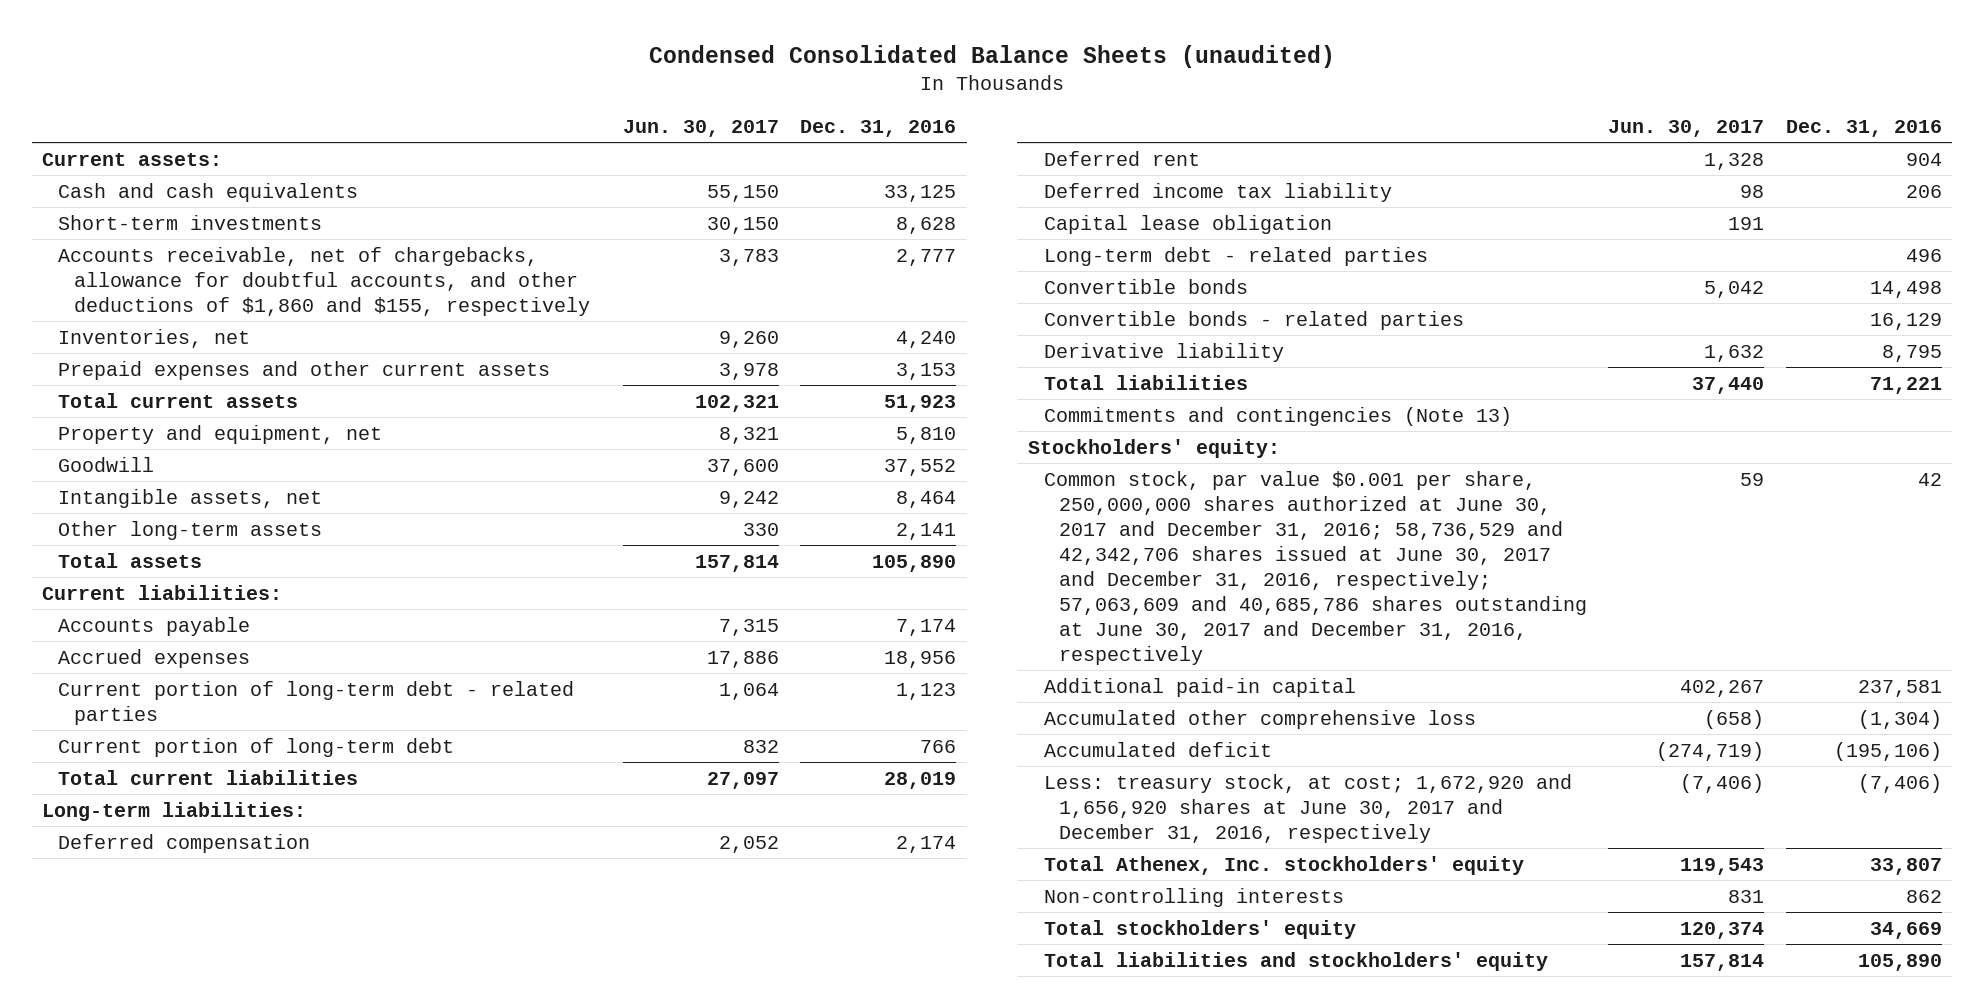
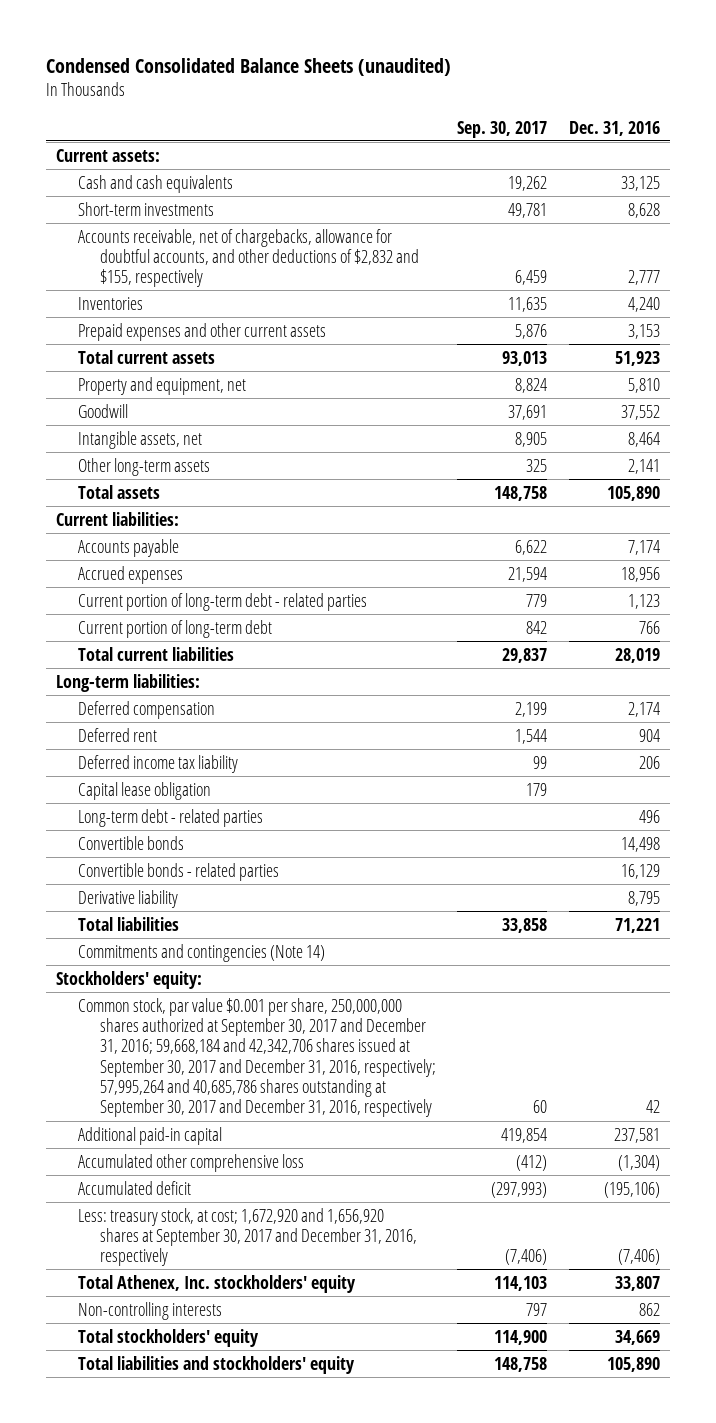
[623,119,780,137] Jun. 30, 2017 -> none
none -> [457,120,548,138] Sep. 30, 2017
[58,246,590,316] Accounts receivable, net of chargebacks, allowance for doubtful accounts, and other deductions of $1,860 and $155, respectively -> [78,228,419,288] Accounts receivable, net of chargebacks, allowance for doubtful accounts, and other deductions of $2,832 and $155, respectively
[58,328,251,348] Inventories, net -> [78,296,144,310] Inventories
[1043,406,1512,426] Commitments and contingencies (Note 13) -> [78,943,326,962] Commitments and contingencies (Note 14)
[1043,470,1588,665] Common stock, par value $0.001 per share, 250,000,000 shares authorized at June 30, 2017 and December 31, 2016; 58,736,529 and 42,342,706 shares issued at June 30, 2017 and December 31, 2016, respectively; 57,063,609 and 40,685,786 shares outstanding at June 30, 2017 and December 31, 2016, respectively -> [78,997,436,1118] Common stock, par value $0.001 per share, 250,000,000 shares authorized at September 30, 2017 and December 31, 2016; 59,668,184 and 42,342,706 shares issued at September 30, 2017 and December 31, 2016, respectively; 57,995,264 and 40,685,786 shares outstanding at September 30, 2017 and December 31, 2016, respectively
[1043,773,1572,843] Less: treasury stock, at cost; 1,672,920 and 1,656,920 shares at June 30, 2017 and December 31, 2016, respectively -> [78,1207,417,1267] Less: treasury stock, at cost; 1,672,920 and 1,656,920 shares at September 30, 2017 and December 31, 2016, respectively

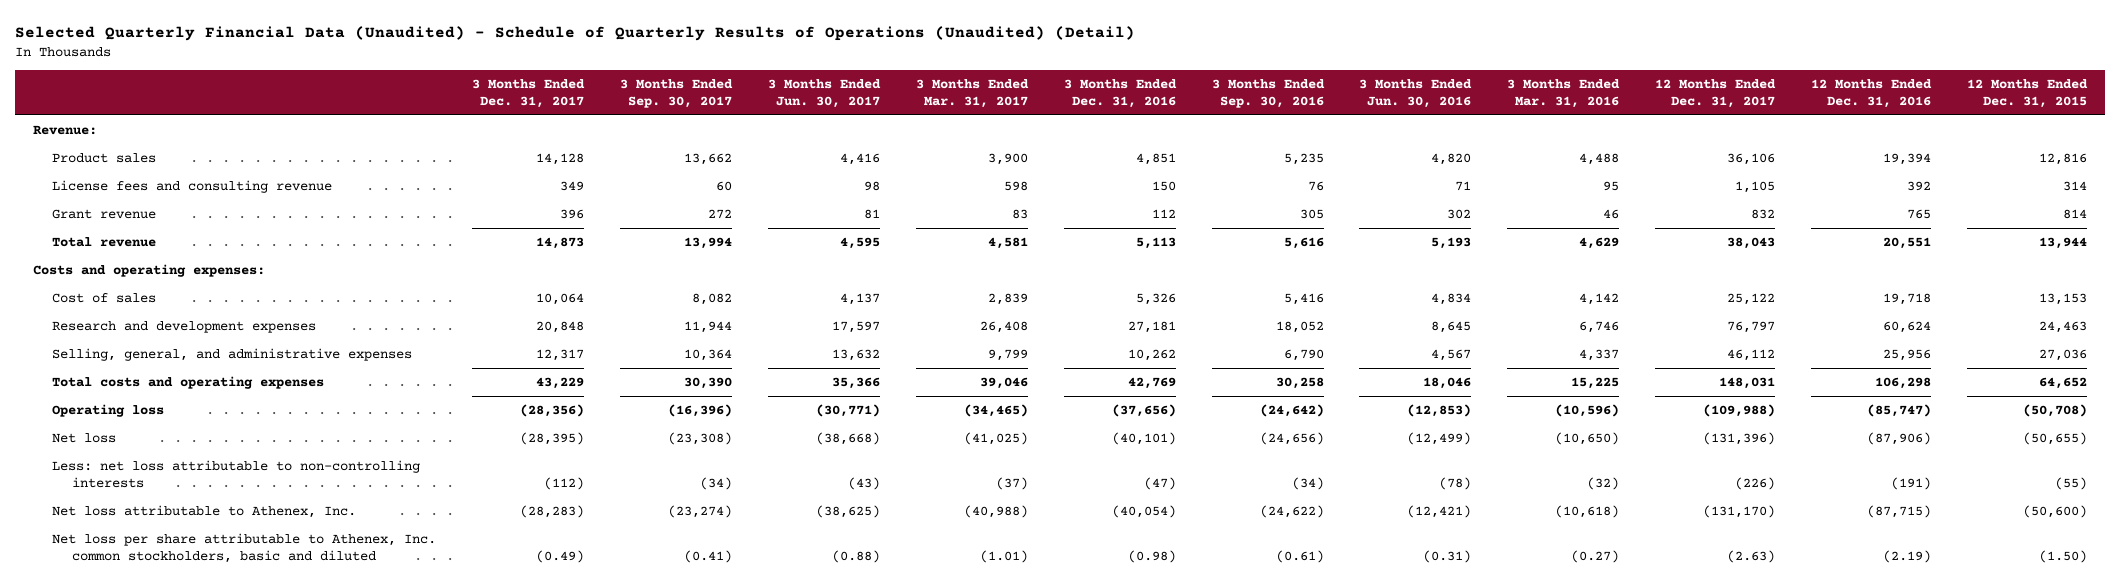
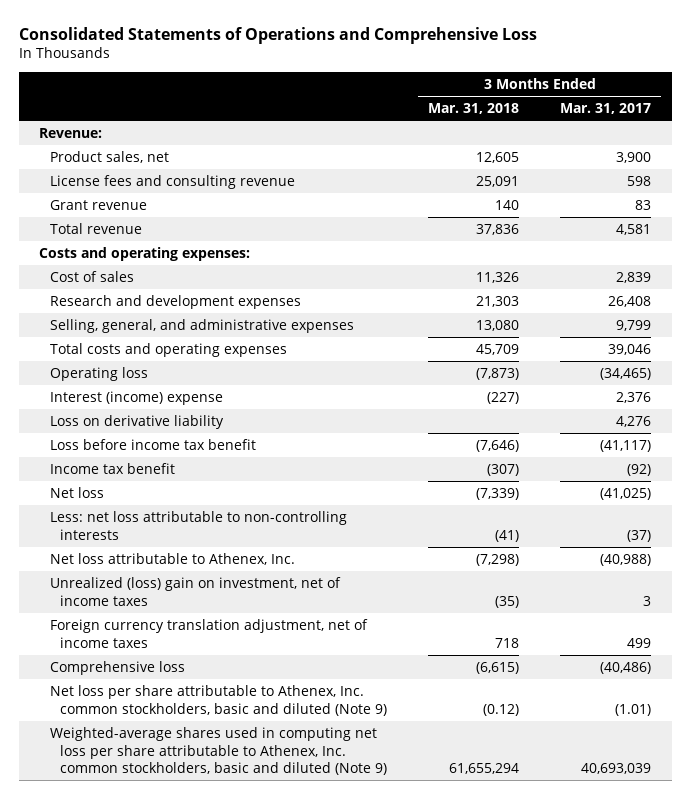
[14,25,1135,41] Selected Quarterly Financial Data (Unaudited) - Schedule of Quarterly Results of Operations (Unaudited) (Detail) -> [18,27,537,45] Consolidated Statements of Operations and Comprehensive Loss
[472,79,586,109] 3 Months Ended Dec. 31, 2017 -> none
[620,79,734,109] 3 Months Ended Sep. 30, 2017 -> none
[767,79,881,109] 3 Months Ended Jun. 30, 2017 -> none
[1063,79,1177,109] 3 Months Ended Dec. 31, 2016 -> none
[1211,79,1325,109] 3 Months Ended Sep. 30, 2016 -> none
[1359,79,1473,109] 3 Months Ended Jun. 30, 2016 -> none
[1507,79,1621,109] 3 Months Ended Mar. 31, 2016 -> none
[1655,79,1777,109] 12 Months Ended Dec. 31, 2017 -> none
[1810,79,1932,109] 12 Months Ended Dec. 31, 2016 -> none
[1966,79,2088,109] 12 Months Ended Dec. 31, 2015 -> none
none -> [428,103,520,115] Mar. 31, 2018
[52,153,157,164] Product sales -> [49,150,169,163] Product sales, net
none -> [49,390,223,405] Interest (income) expense
none -> [49,414,224,429] Loss on derivative liability
none -> [49,438,256,450] Loss before income tax benefit
none -> [49,462,175,474] Income tax benefit
none -> [49,576,341,606] Unrealized (loss) gain on investment, net of income taxes
none -> [49,618,368,648] Foreign currency translation adjustment, net of income taxes
none -> [49,660,185,675] Comprehensive loss
[52,533,437,563] Net loss per share attributable to Athenex, Inc. common stockholders, basic and diluted -> [49,684,388,716] Net loss per share attributable to Athenex, Inc. common stockholders, basic and diluted (Note 9)
none -> [49,726,388,776] Weighted-average shares used in computing net loss per share attributable to Athenex, Inc. common stockholders, basic and diluted (Note 9)

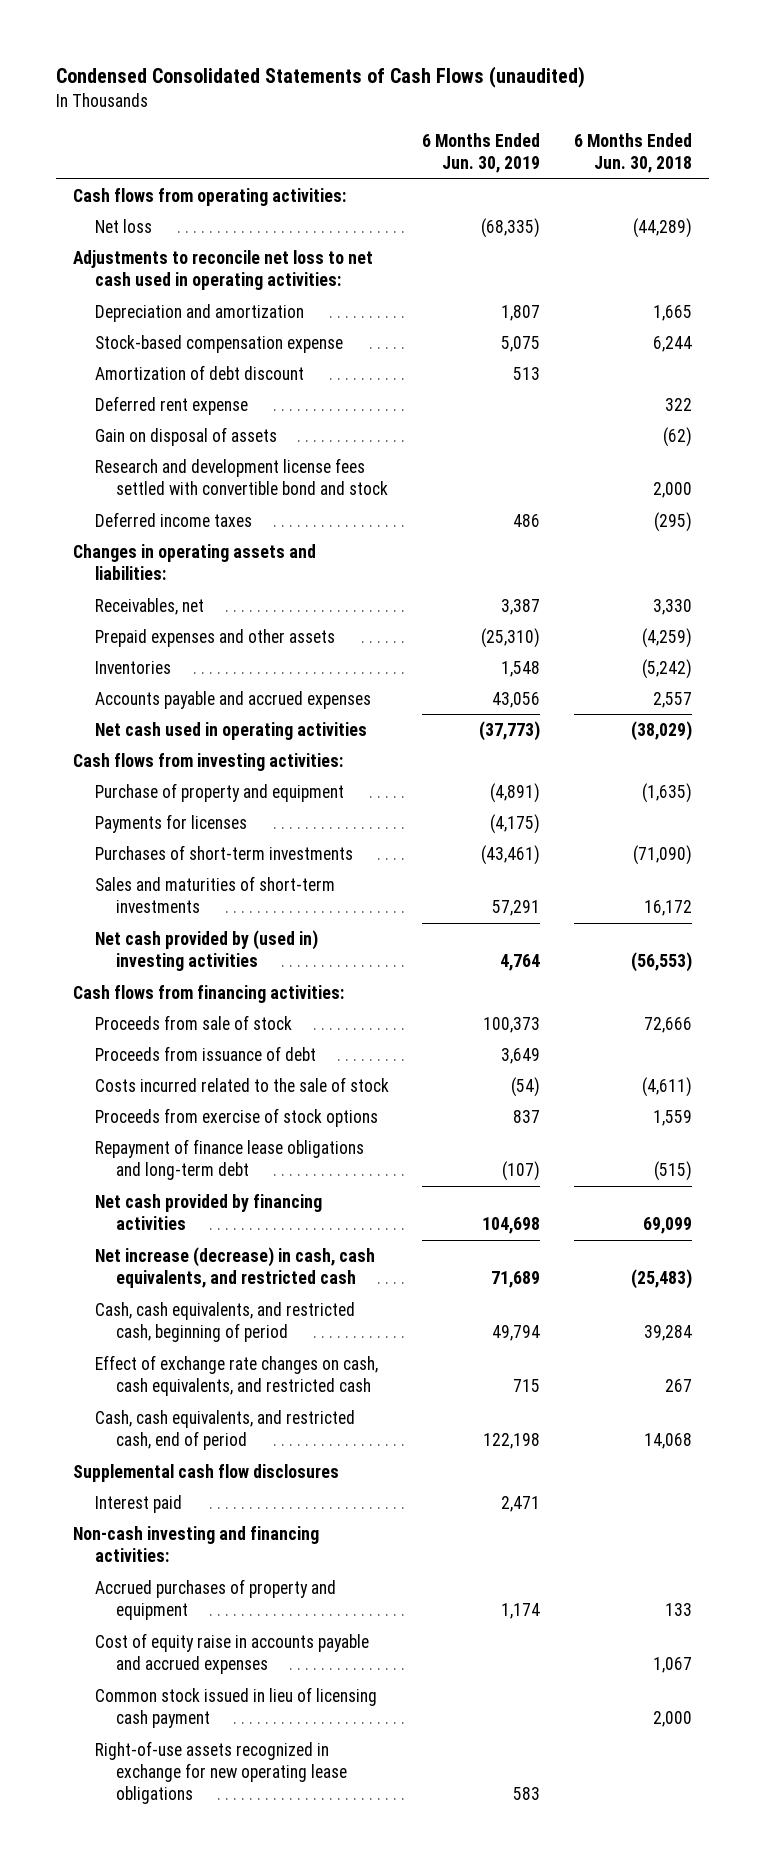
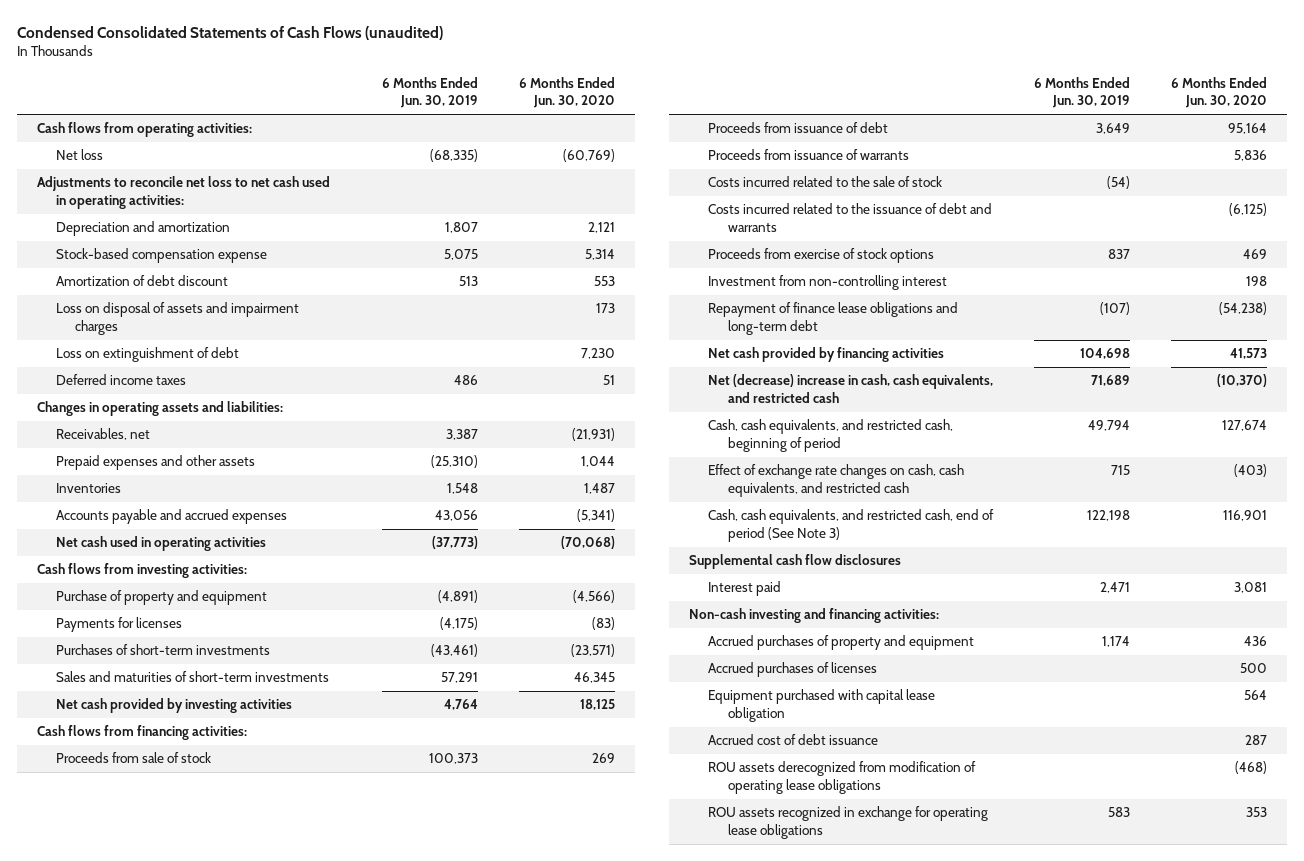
[573,132,692,173] 6 Months Ended Jun. 30, 2018 -> none
none -> [518,77,615,109] 6 Months Ended Jun. 30, 2020
[94,395,248,415] Deferred rent expense -> none
[94,426,277,446] Gain on disposal of assets -> none
[94,457,389,496] Research and development license fees settled with convertible bond and stock -> none
none -> [56,302,300,335] Loss on disposal of assets and impairment charges
none -> [56,347,240,363] Loss on extinguishment of debt
[94,929,318,972] Net cash provided by (used in) investing activities -> [56,698,293,714] Net cash provided by investing activities
none -> [708,149,910,161] Proceeds from issuance of warrants
none -> [708,203,993,232] Costs incurred related to the issuance of debt and warrants
none -> [708,275,948,291] Investment from non-controlling interest
[94,1246,375,1289] Net increase (decrease) in cash, cash equivalents, and restricted cash -> [708,374,994,403] Net (decrease) increase in cash, cash equivalents, and restricted cash
[94,1409,355,1451] Cash, cash equivalents, and restricted cash, end of period -> [708,509,995,542] Cash, cash equivalents, and restricted cash, end of period (See Note 3)
[94,1632,369,1675] Cost of equity raise in accounts payable and accrued expenses -> none
[94,1686,377,1729] Common stock issued in lieu of licensing cash payment -> none
none -> [708,662,878,678] Accrued purchases of licenses
none -> [708,689,936,722] Equipment purchased with capital lease obligation
none -> [708,734,879,746] Accrued cost of debt issuance
none -> [708,761,977,794] ROU assets derecognized from modification of operating lease obligations
[94,1740,348,1805] Right-of-use assets recognized in exchange for new operating lease obligations -> [708,806,989,839] ROU assets recognized in exchange for operating lease obligations

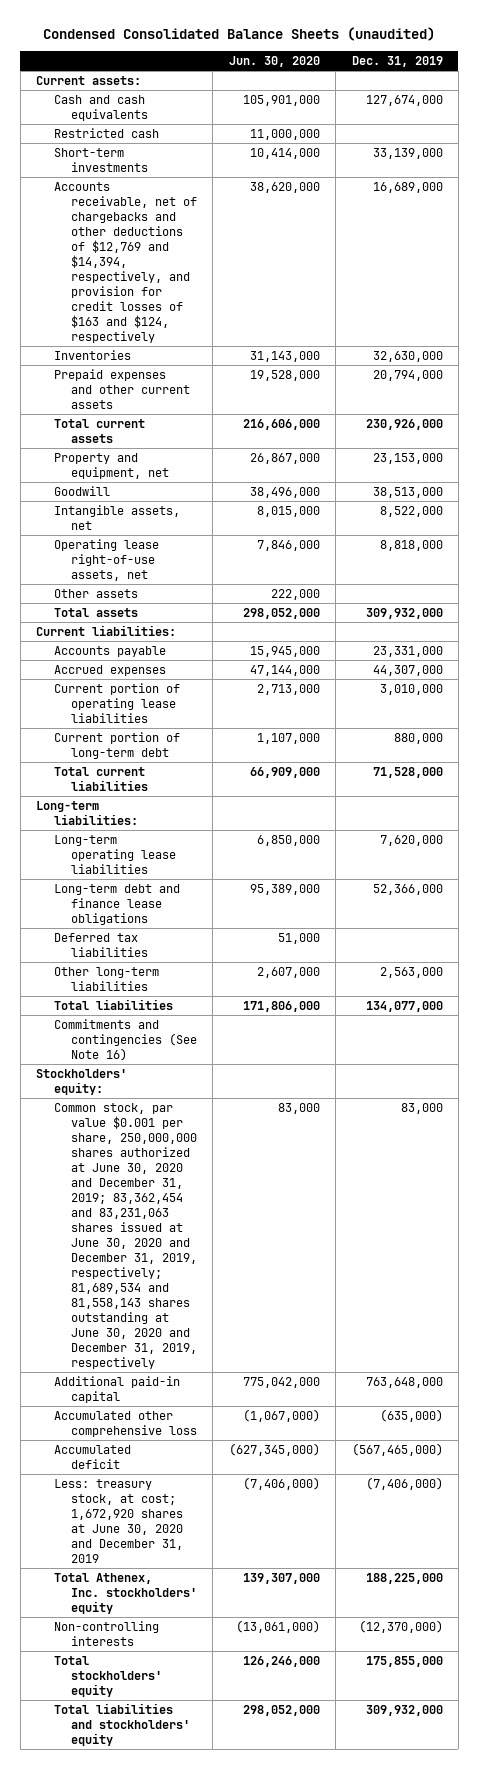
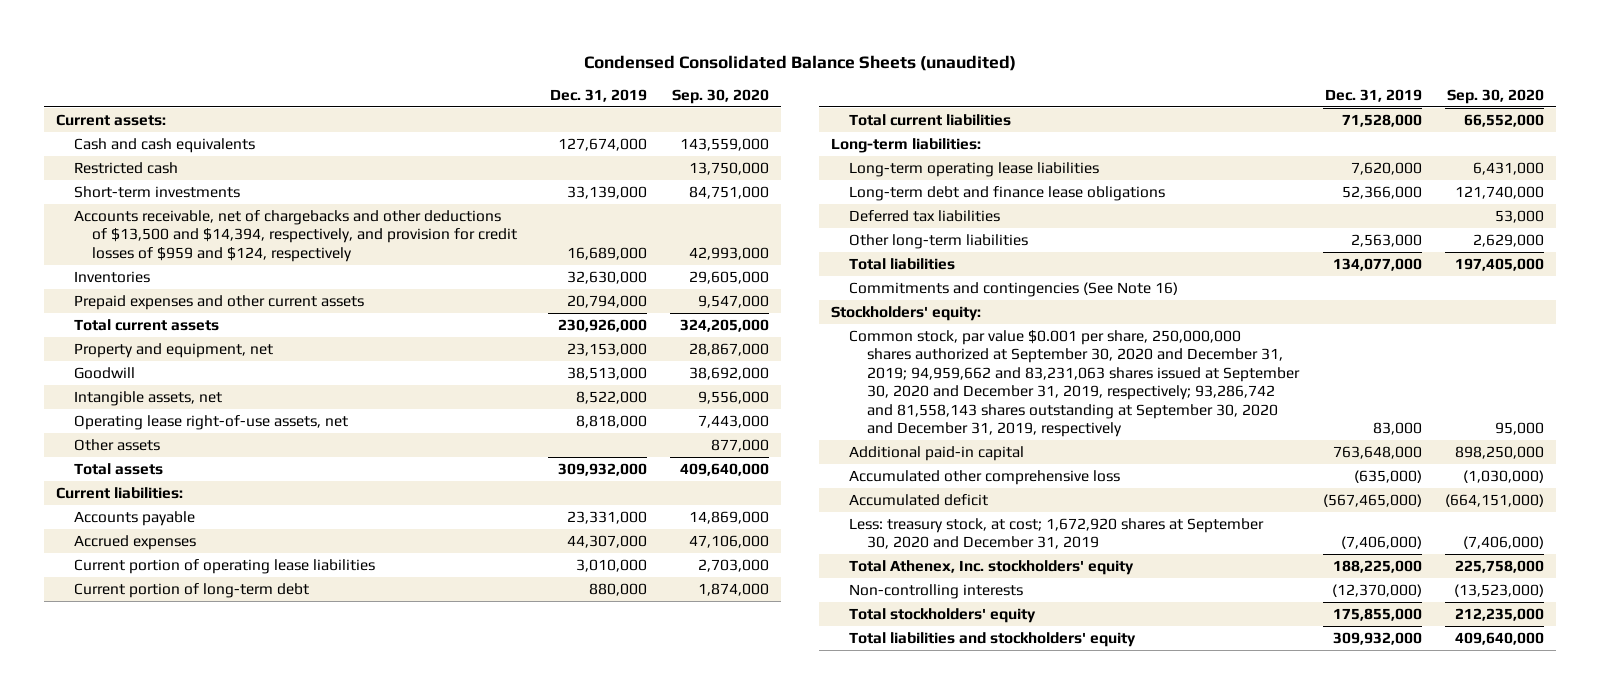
[228,56,320,68] Jun. 30, 2020 -> none
none -> [672,88,770,104] Sep. 30, 2020
[53,181,197,343] Accounts receivable, net of chargebacks and other deductions of $12,769 and $14,394, respectively, and provision for credit losses of $163 and $124, respectively -> [73,209,518,262] Accounts receivable, net of chargebacks and other deductions of $13,500 and $14,394, respectively, and provision for credit losses of $959 and $124, respectively
[53,1102,197,1369] Common stock, par value $0.001 per share, 250,000,000 shares authorized at June 30, 2020 and December 31, 2019; 83,362,454 and 83,231,063 shares issued at June 30, 2020 and December 31, 2019, respectively; 81,689,534 and 81,558,143 shares outstanding at June 30, 2020 and December 31, 2019, respectively -> [849,329,1301,437] Common stock, par value $0.001 per share, 250,000,000 shares authorized at September 30, 2020 and December 31, 2019; 94,959,662 and 83,231,063 shares issued at September 30, 2020 and December 31, 2019, respectively; 93,286,742 and 81,558,143 shares outstanding at September 30, 2020 and December 31, 2019, respectively
[53,1478,183,1563] Less: treasury stock, at cost; 1,672,920 shares at June 30, 2020 and December 31, 2019 -> [849,517,1265,550] Less: treasury stock, at cost; 1,672,920 shares at September 30, 2020 and December 31, 2019

